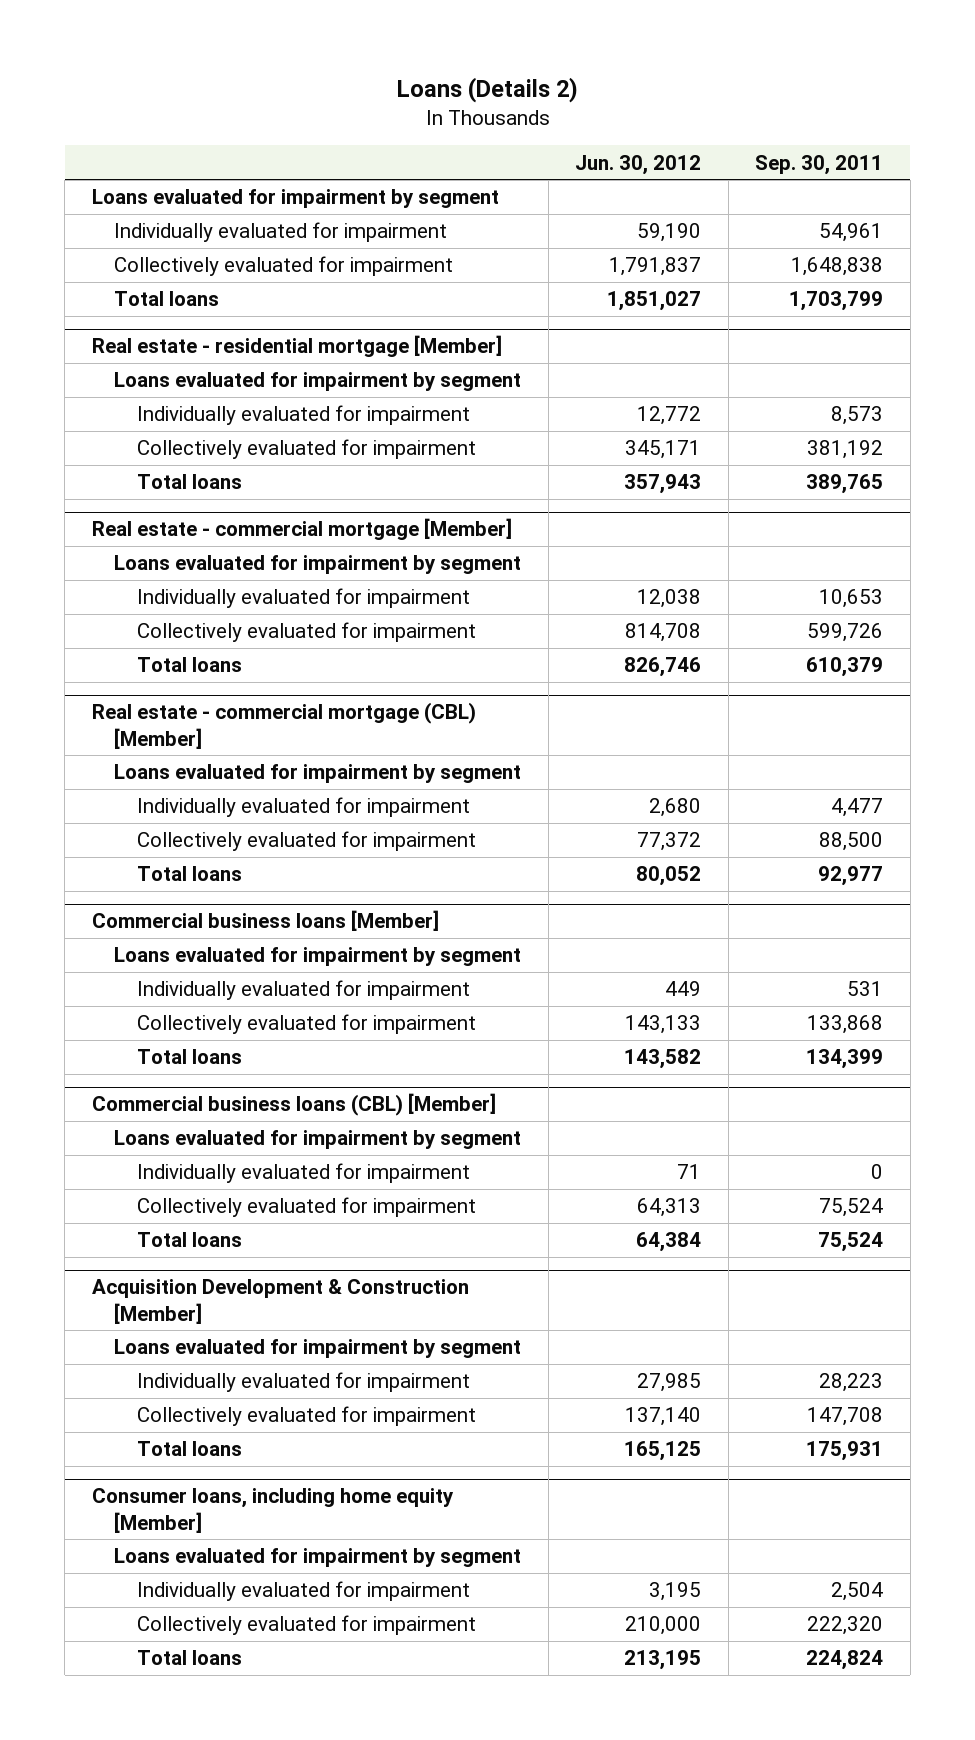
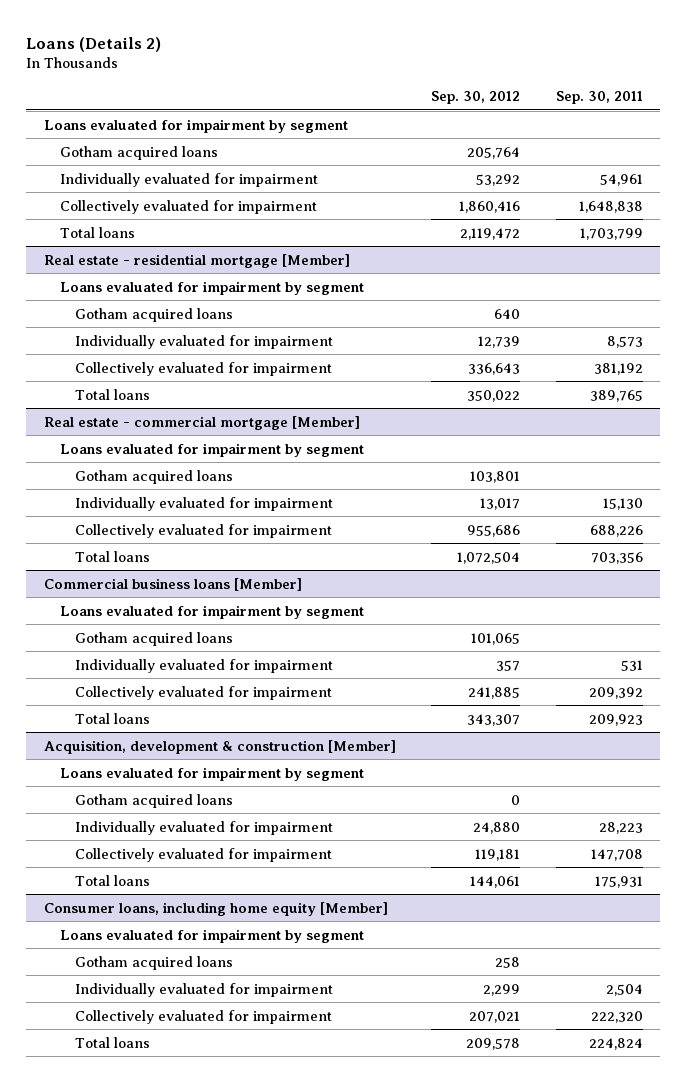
[575,154,702,175] Jun. 30, 2012 -> none
none -> [431,91,521,105] Sep. 30, 2012
none -> [59,145,218,160] Gotham acquired loans
none -> [75,307,234,322] Gotham acquired loans
[91,702,476,749] Real estate - commercial mortgage (CBL) [Member] -> none
[114,764,522,784] Loans evaluated for impairment by segment -> none
[136,797,470,818] Individually evaluated for impairment -> none
[136,831,476,852] Collectively evaluated for impairment -> none
[136,866,242,882] Total loans -> none
none -> [75,469,234,484] Gotham acquired loans
[819,589,884,609] 10,653 -> [602,497,643,510] 15,130
[807,623,884,643] 599,726 -> [589,524,643,537] 688,226
[806,657,884,678] 610,379 -> [590,551,643,564] 703,356
none -> [75,631,234,646] Gotham acquired loans
[91,1093,496,1117] Commercial business loans (CBL) [Member] -> none
[114,1130,522,1150] Loans evaluated for impairment by segment -> none
[136,1163,470,1184] Individually evaluated for impairment -> none
[136,1197,476,1218] Collectively evaluated for impairment -> none
[136,1232,242,1248] Total loans -> none
[807,1015,884,1035] 133,868 -> [588,686,643,699] 209,392
[806,1049,884,1070] 134,399 -> [588,713,643,726] 209,923
[91,1279,469,1324] Acquisition Development & Construction [Member] -> [43,739,396,754] Acquisition, development & construction [Member]
none -> [75,793,234,808] Gotham acquired loans
none -> [75,955,234,970] Gotham acquired loans

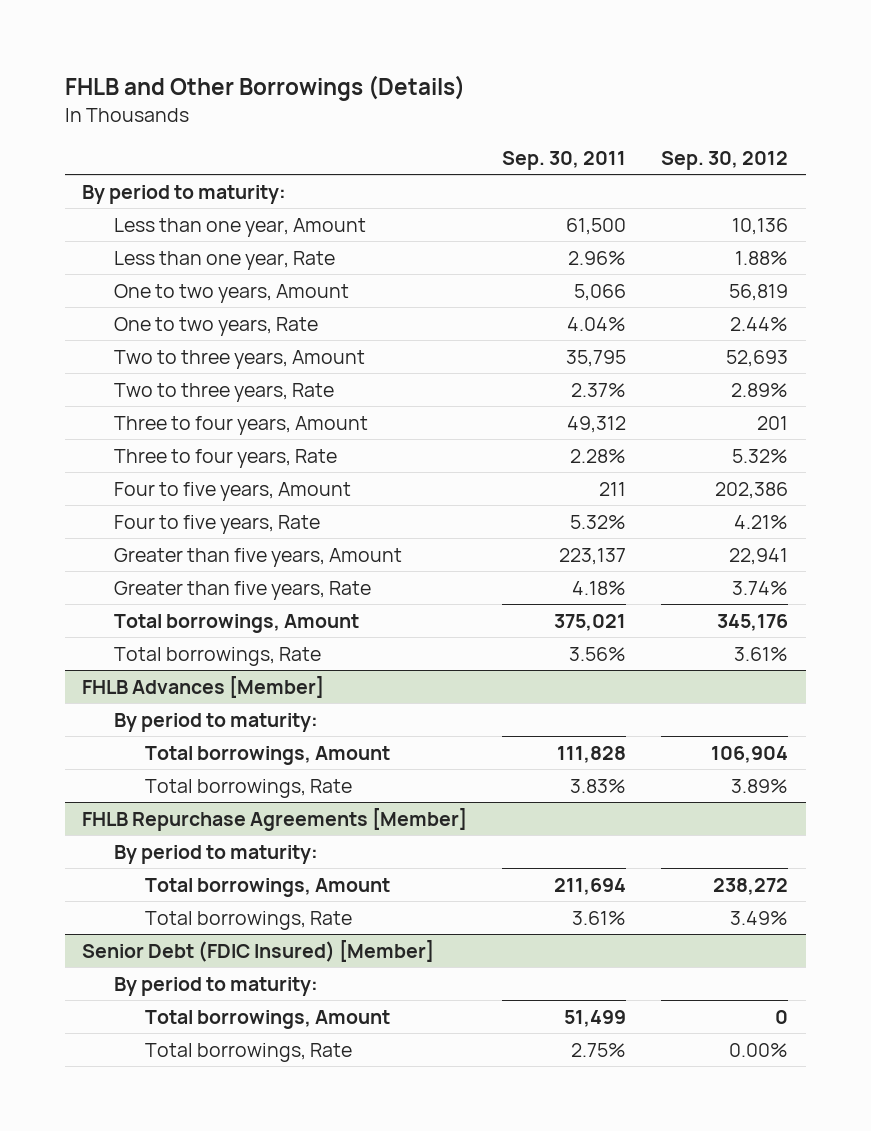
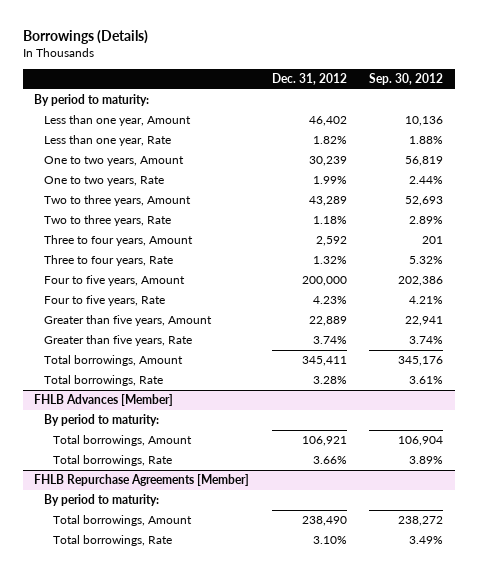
[64,75,465,102] FHLB and Other Borrowings (Details) -> [23,30,149,45] Borrowings (Details)
[502,150,627,170] Sep. 30, 2011 -> none
none -> [271,73,347,86] Dec. 31, 2012
[82,939,435,962] Senior Debt (FDIC Insured) [Member] -> none
[113,976,318,996] By period to maturity: -> none
[145,1009,391,1029] Total borrowings, Amount -> none
[145,1042,353,1062] Total borrowings, Rate -> none

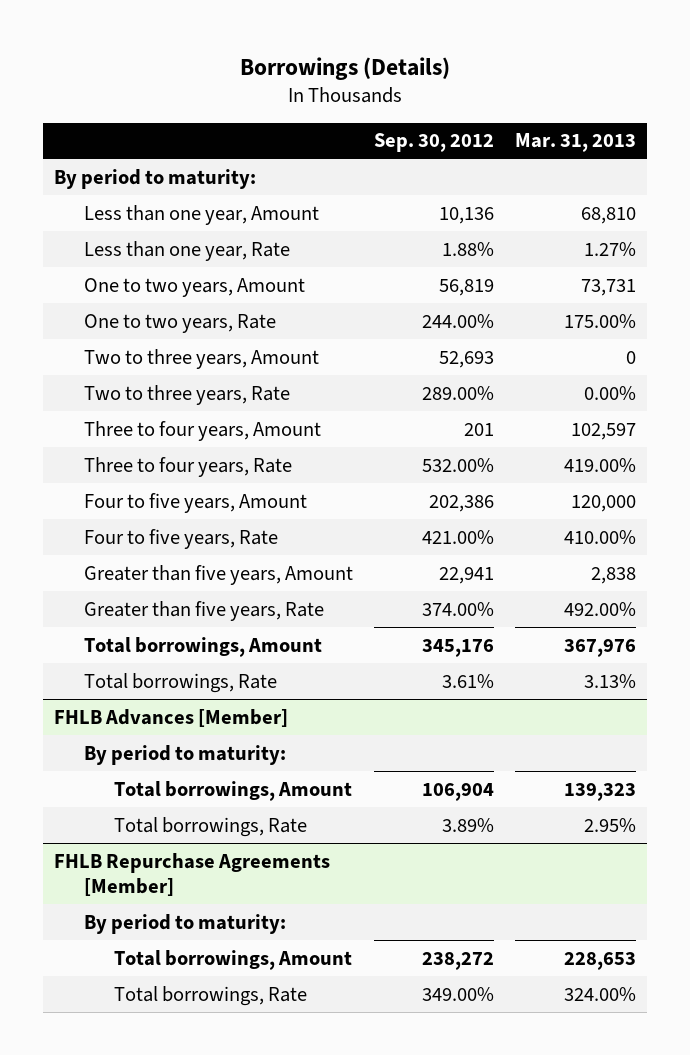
[271,73,347,86] Dec. 31, 2012 -> none
none -> [515,133,637,153] Mar. 31, 2013
[409,176,444,185] 2.44% -> [422,313,495,328] 244.00%
[409,216,444,225] 2.89% -> [422,385,495,400] 289.00%
[409,256,444,265] 5.32% -> [422,457,495,472] 532.00%
[409,296,444,305] 4.21% -> [422,529,495,544] 421.00%
[409,336,444,345] 3.74% -> [422,601,495,616] 374.00%
[409,536,444,545] 3.49% -> [422,986,495,1001] 349.00%

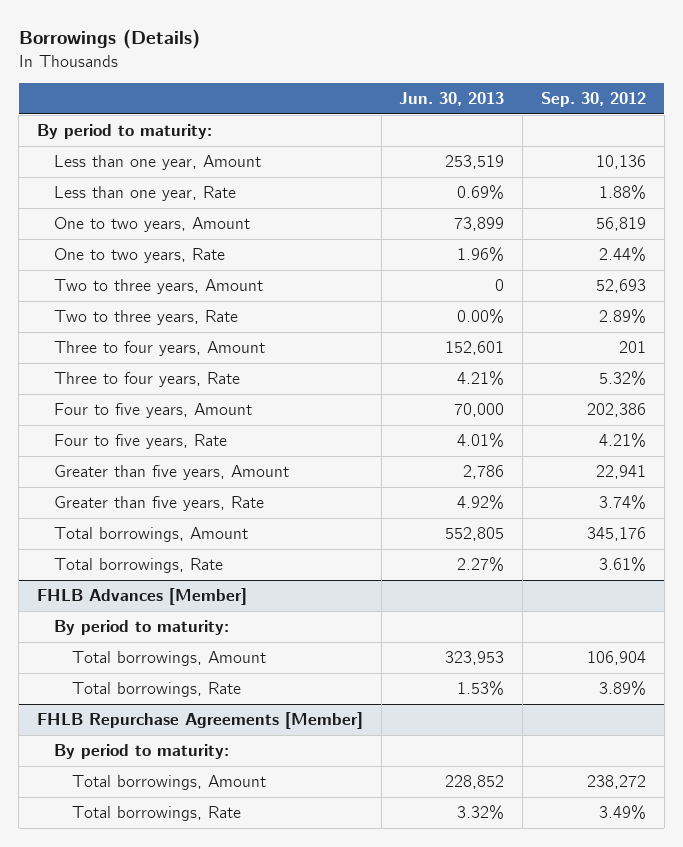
[515,133,637,153] Mar. 31, 2013 -> none
none -> [399,92,505,107] Jun. 30, 2013
[422,313,495,328] 244.00% -> [599,247,647,263] 2.44%
[422,385,495,400] 289.00% -> [599,309,647,325] 2.89%
[422,457,495,472] 532.00% -> [599,371,647,387] 5.32%
[422,529,495,544] 421.00% -> [599,433,647,449] 4.21%
[422,601,495,616] 374.00% -> [599,495,647,511] 3.74%
[422,986,495,1001] 349.00% -> [599,805,647,821] 3.49%

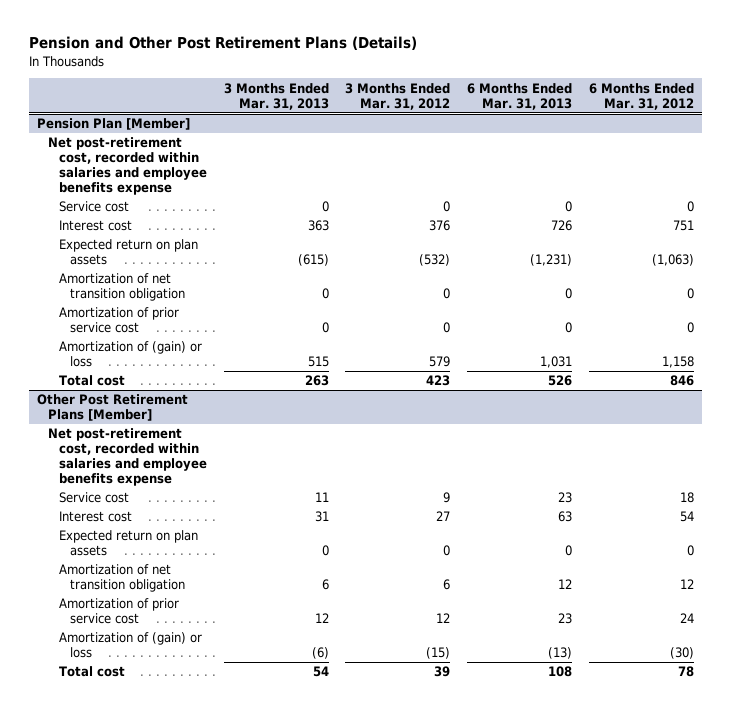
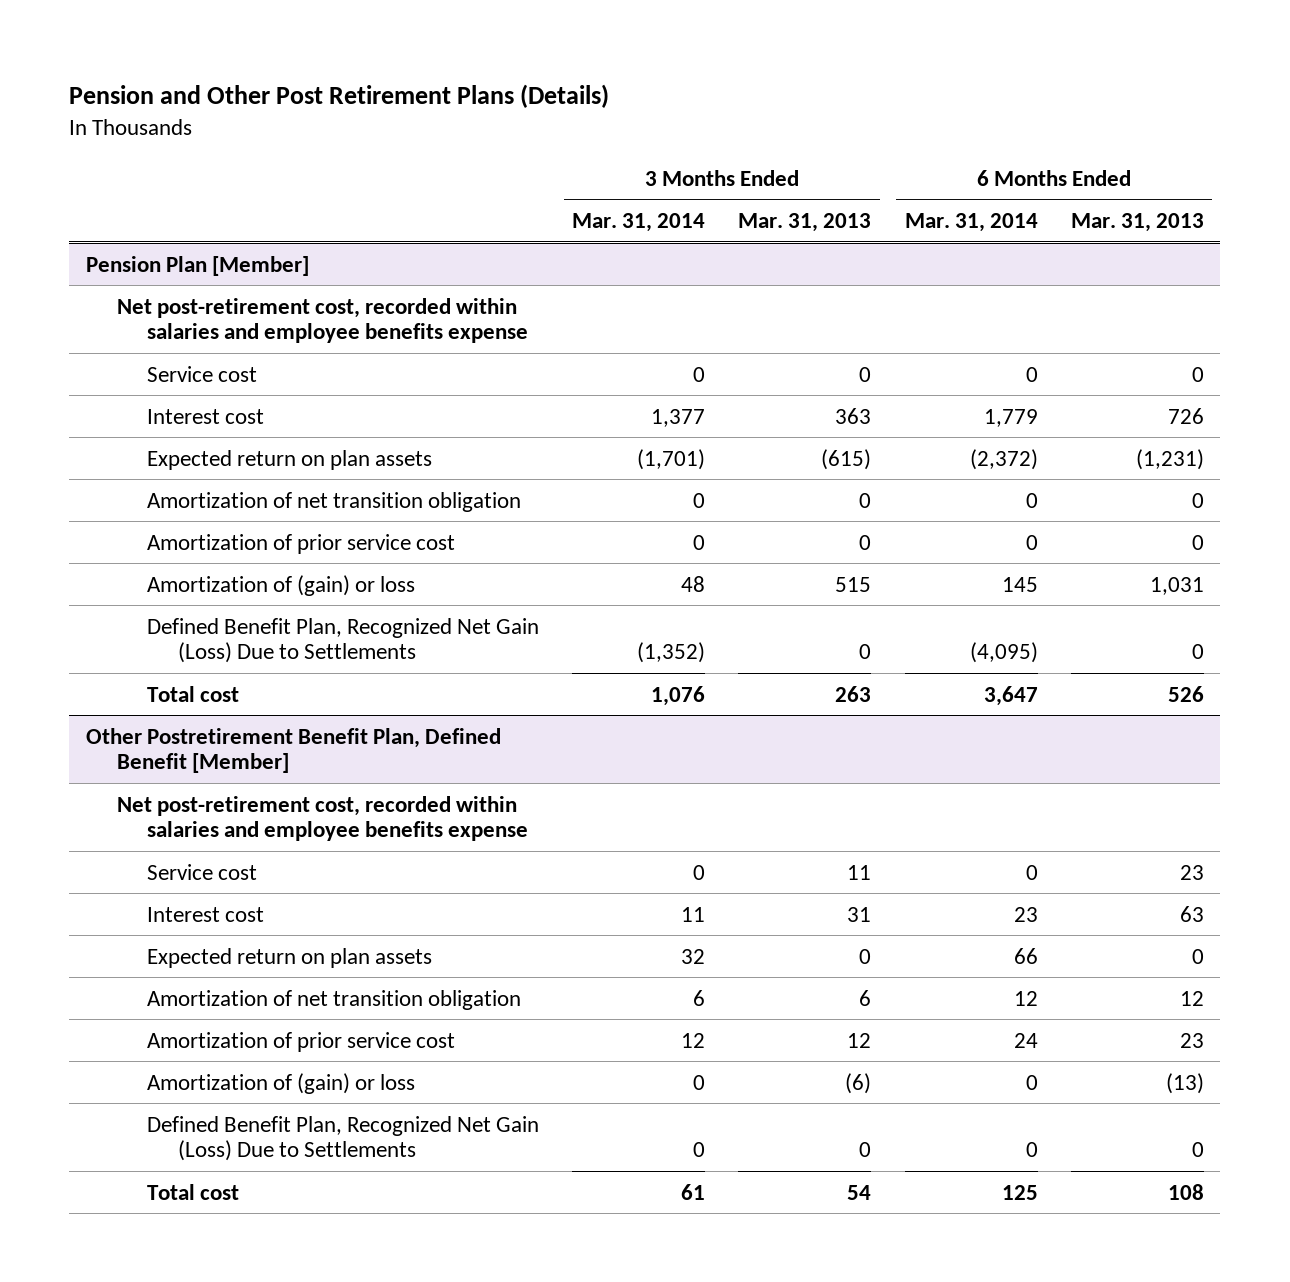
[345,82,451,110] 3 Months Ended Mar. 31, 2012 -> none
[588,82,694,110] 6 Months Ended Mar. 31, 2012 -> none
none -> [572,212,706,232] Mar. 31, 2014
none -> [904,212,1038,232] Mar. 31, 2014
none -> [147,617,540,664] Defined Benefit Plan, Recognized Net Gain (Loss) Due to Settlements
[36,394,188,422] Other Post Retirement Plans [Member] -> none
none -> [86,727,502,774] Other Postretirement Benefit Plan, Defined Benefit [Member]
none -> [147,1115,540,1162] Defined Benefit Plan, Recognized Net Gain (Loss) Due to Settlements

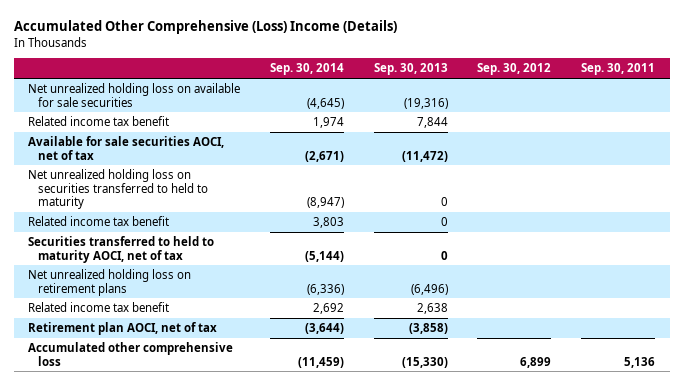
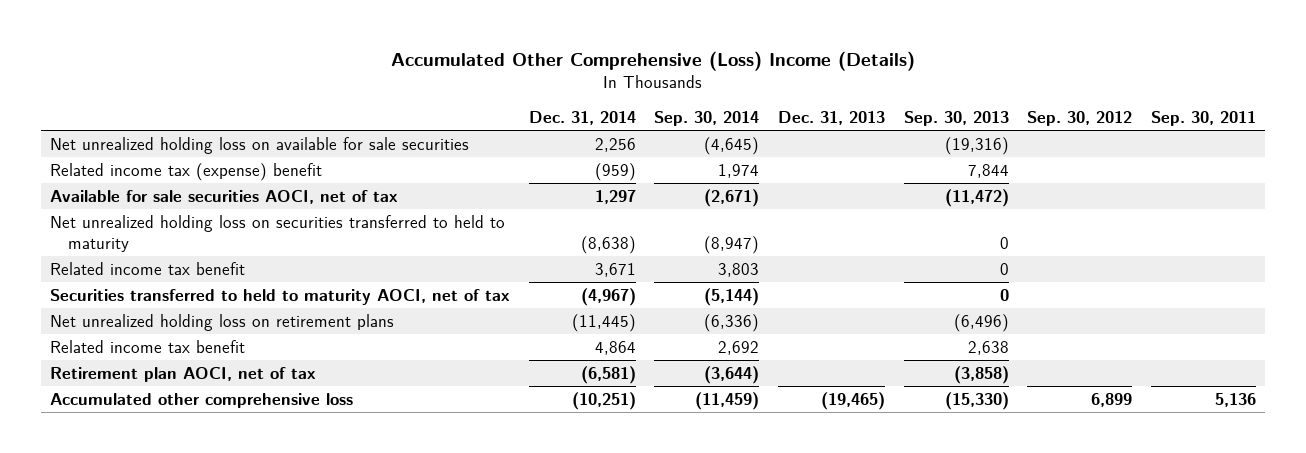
none -> [528,111,636,126] Dec. 31, 2014
none -> [777,111,885,126] Dec. 31, 2013
[28,116,170,127] Related income tax benefit -> [49,162,322,181] Related income tax (expense) benefit

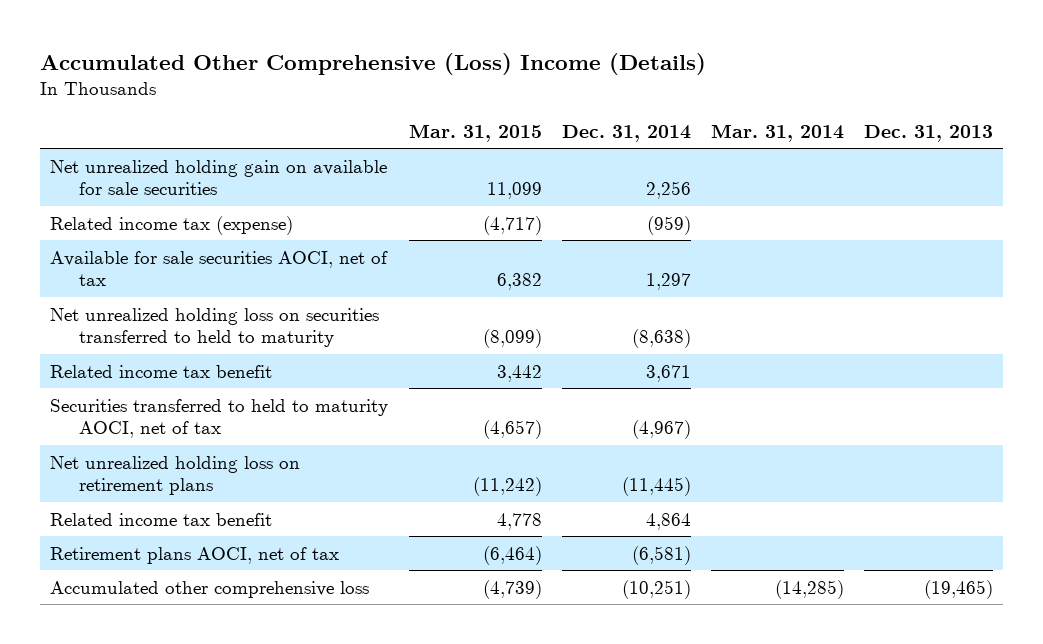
[654,111,760,127] Sep. 30, 2014 -> none
[903,111,1009,127] Sep. 30, 2013 -> none
[1027,111,1133,127] Sep. 30, 2012 -> none
[1150,111,1256,127] Sep. 30, 2011 -> none
none -> [408,123,542,142] Mar. 31, 2015
none -> [710,123,844,142] Mar. 31, 2014
[49,136,469,154] Net unrealized holding loss on available for sale securities -> [50,159,388,195] Net unrealized holding gain on available for sale securities
[49,162,322,181] Related income tax (expense) benefit -> [50,215,294,235] Related income tax (expense)
[49,366,316,382] Retirement plan AOCI, net of tax -> [50,546,340,564] Retirement plans AOCI, net of tax

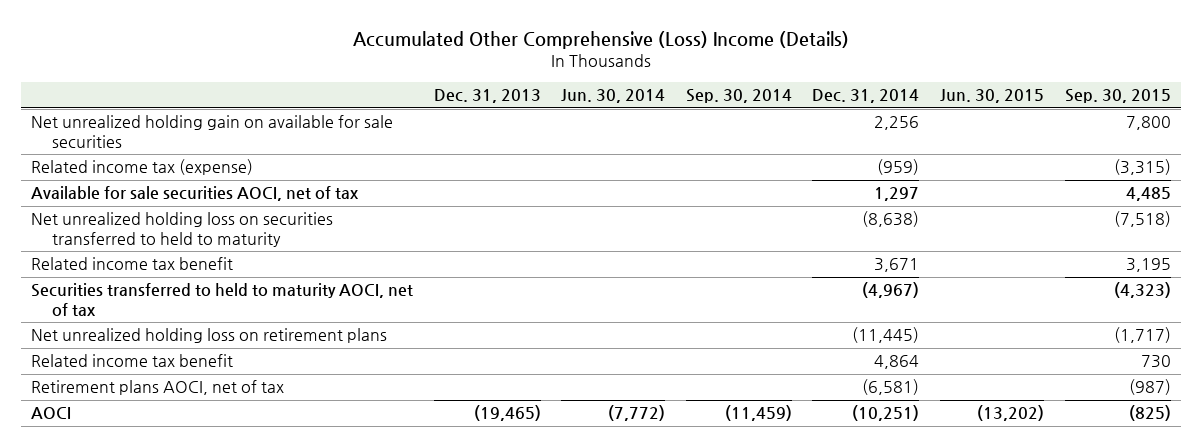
[408,123,542,142] Mar. 31, 2015 -> none
[710,123,844,142] Mar. 31, 2014 -> none
none -> [561,89,666,104] Jun. 30, 2014
none -> [685,89,792,104] Sep. 30, 2014
none -> [940,89,1045,104] Jun. 30, 2015
none -> [1064,89,1171,104] Sep. 30, 2015
[50,580,370,598] Accumulated other comprehensive loss -> [31,407,72,420] AOCI

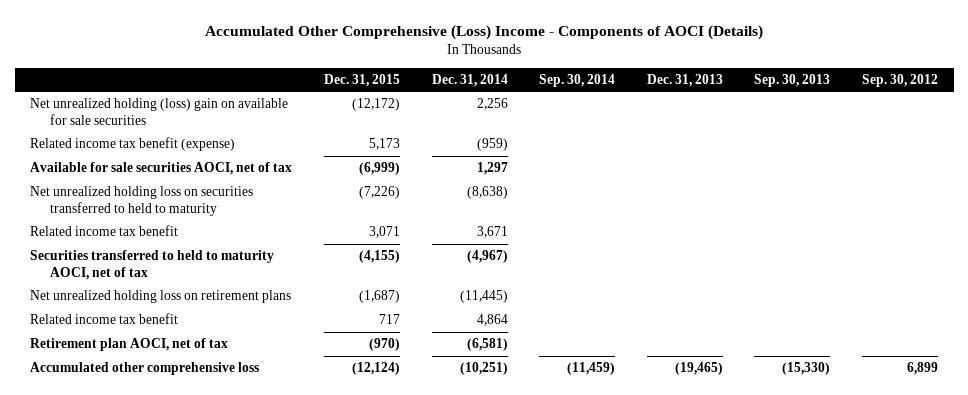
[352,31,849,50] Accumulated Other Comprehensive (Loss) Income (Details) -> [205,24,764,40] Accumulated Other Comprehensive (Loss) Income - Components of AOCI (Details)
[561,89,666,104] Jun. 30, 2014 -> none
[940,89,1045,104] Jun. 30, 2015 -> none
[1064,89,1171,104] Sep. 30, 2015 -> none
none -> [323,73,400,87] Dec. 31, 2015
none -> [754,73,831,87] Sep. 30, 2013
none -> [861,73,938,87] Sep. 30, 2012
[31,115,394,148] Net unrealized holding gain on available for sale securities -> [30,98,289,125] Net unrealized holding (loss) gain on available for sale securities
[31,159,254,176] Related income tax (expense) -> [30,137,236,152] Related income tax benefit (expense)
[31,380,285,396] Retirement plans AOCI, net of tax -> [30,338,229,352] Retirement plan AOCI, net of tax
[31,407,72,420] AOCI -> [30,362,260,376] Accumulated other comprehensive loss

